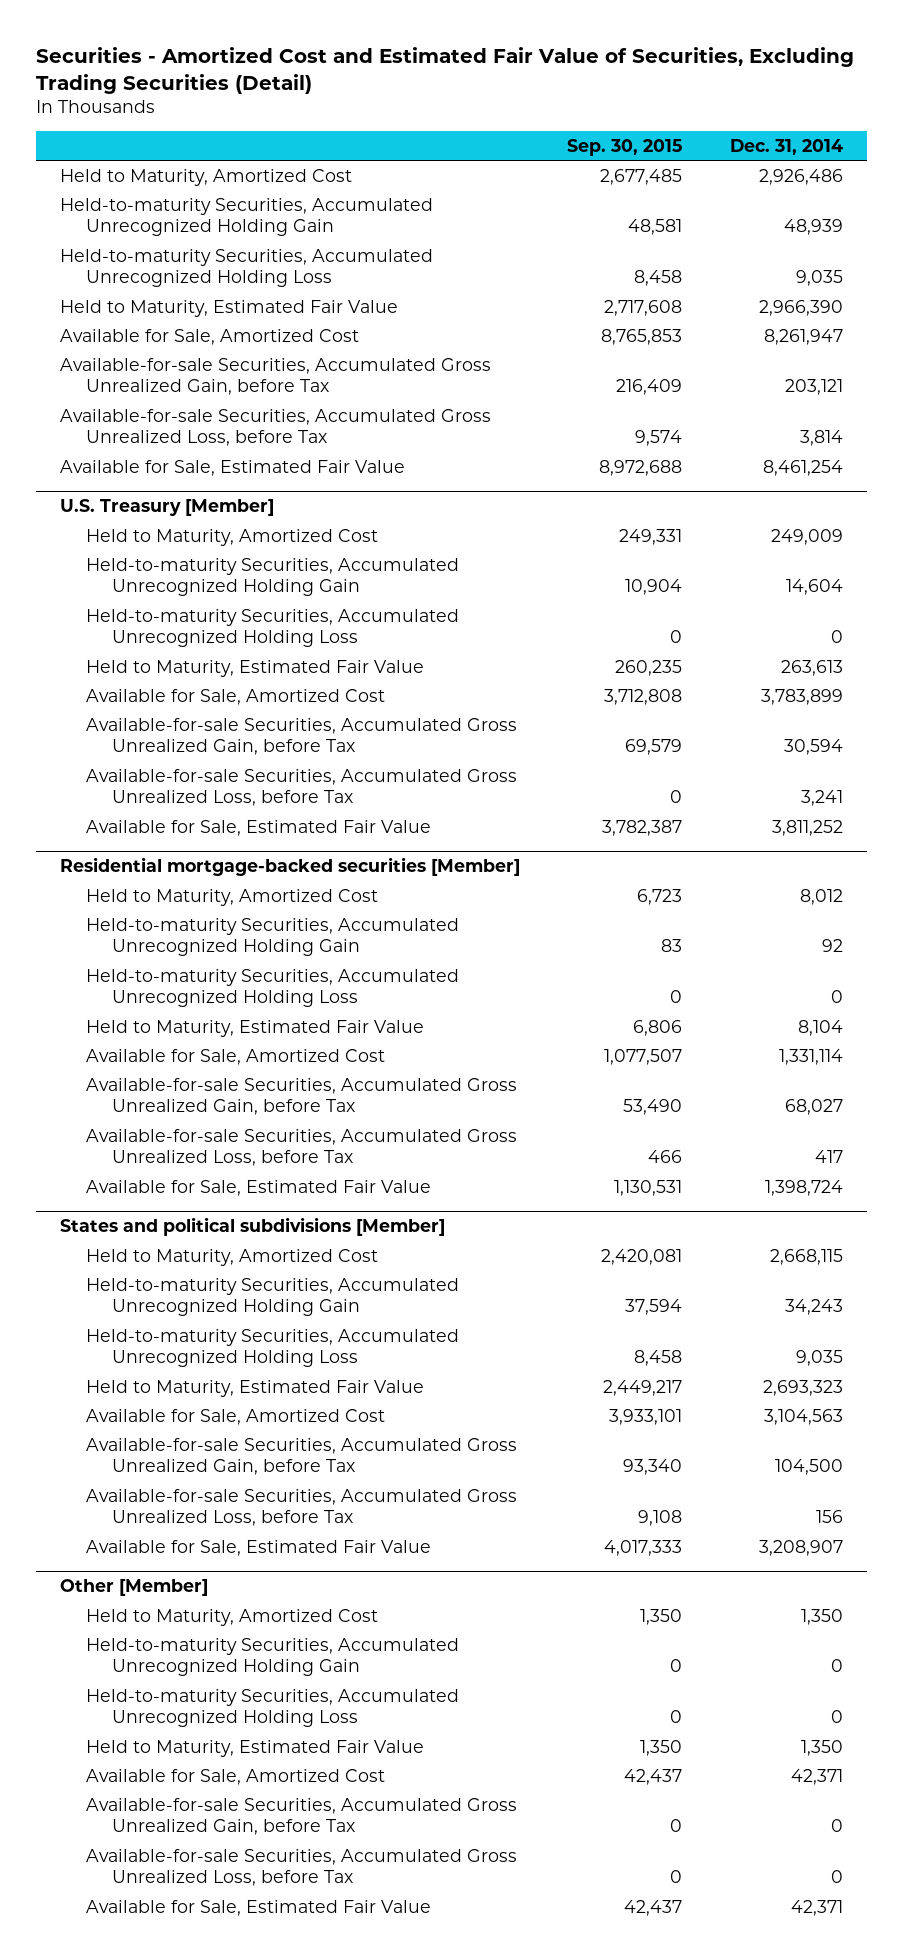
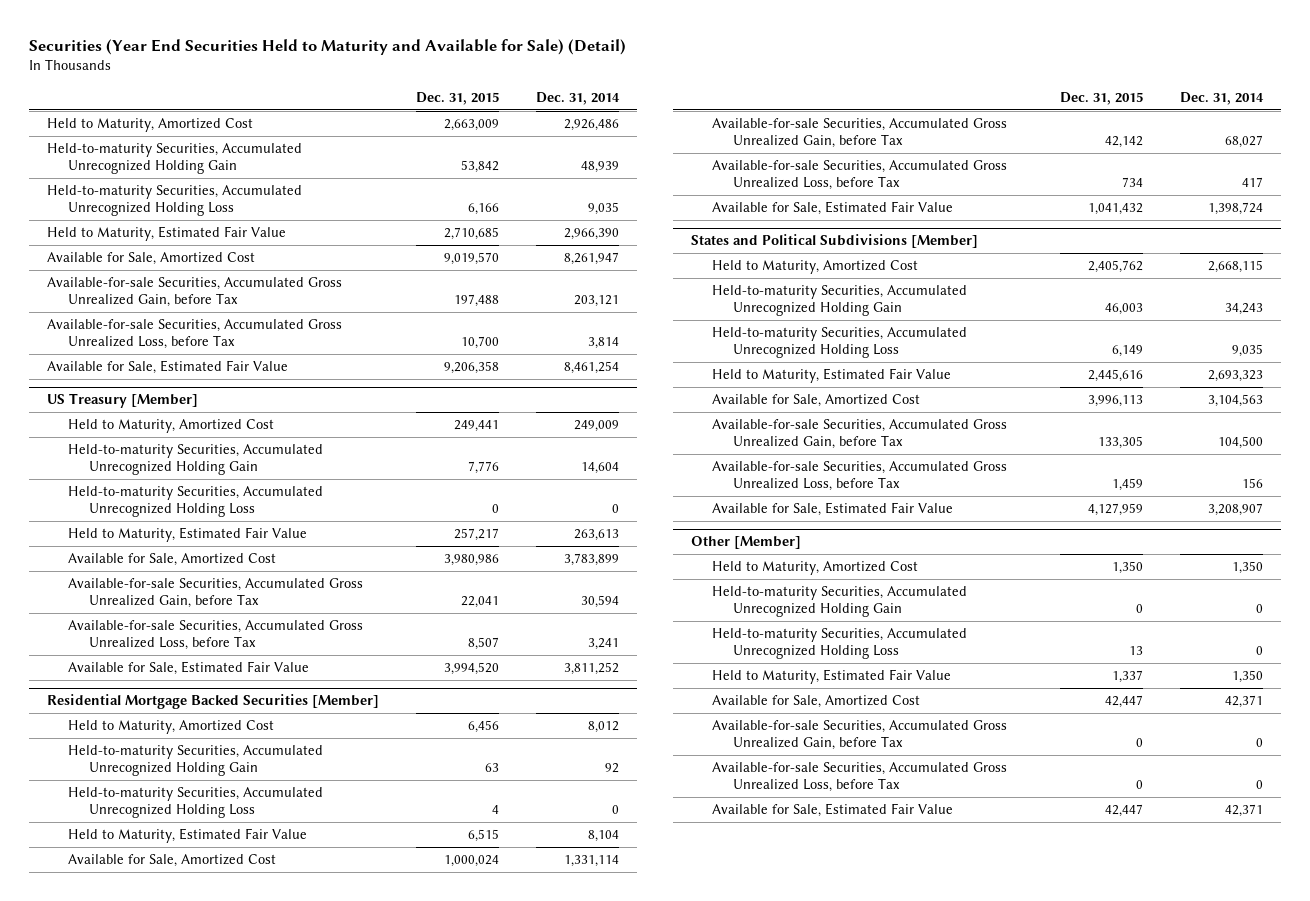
[36,46,855,94] Securities - Amortized Cost and Estimated Fair Value of Securities, Excluding Trading Securities (Detail) -> [28,39,626,56] Securities (Year End Securities Held to Maturity and Available for Sale) (Detail)
[567,138,683,156] Sep. 30, 2015 -> none
none -> [415,91,499,105] Dec. 31, 2015
[59,499,274,517] U.S. Treasury [Member] -> [47,393,199,409] US Treasury [Member]
[59,857,520,877] Residential mortgage-backed securities [Member] -> [47,694,380,710] Residential Mortgage Backed Securities [Member]
[59,1217,445,1237] States and political subdivisions [Member] -> [691,234,979,249] States and Political Subdivisions [Member]

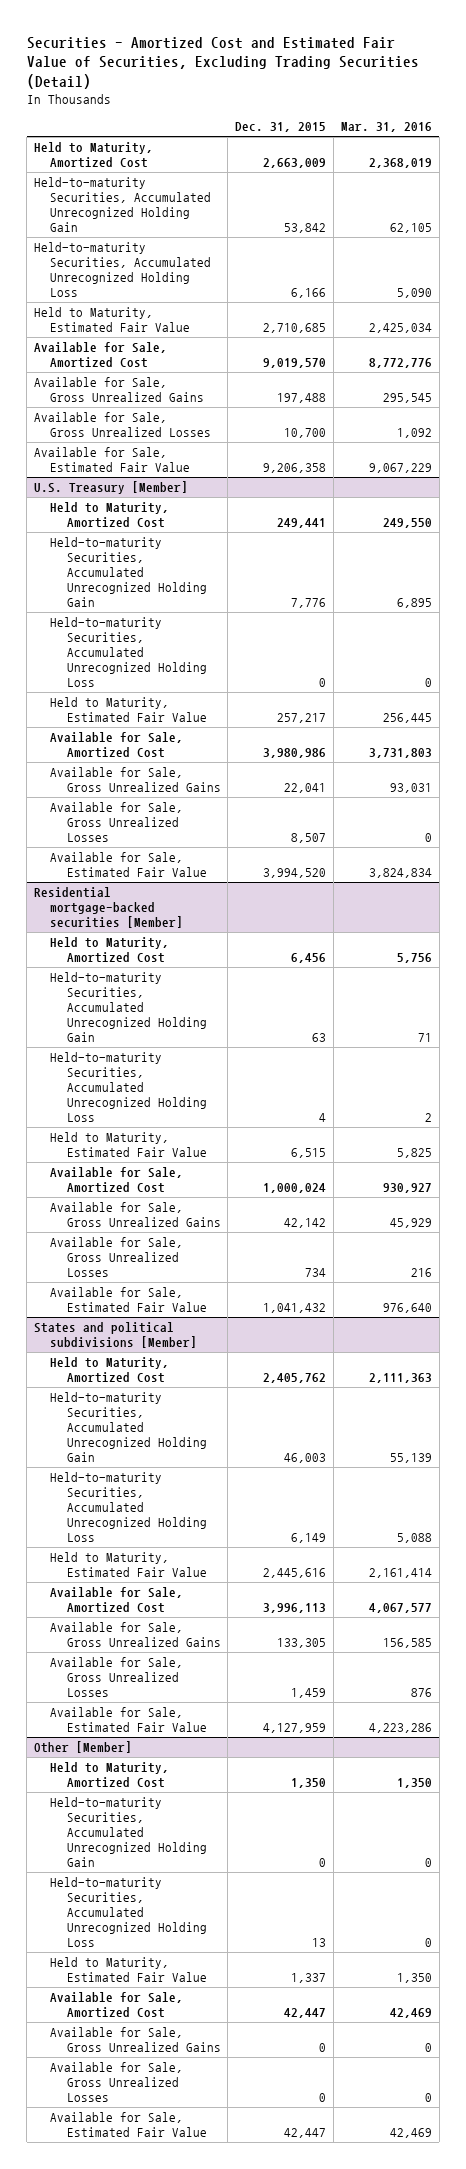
[28,39,626,56] Securities (Year End Securities Held to Maturity and Available for Sale) (Detail) -> [26,36,419,90] Securities - Amortized Cost and Estimated Fair Value of Securities, Excluding Trading Securities (Detail)
[535,91,620,105] Dec. 31, 2014 -> none
none -> [340,122,432,133] Mar. 31, 2016
[47,277,343,307] Available-for-sale Securities, Accumulated Gross Unrealized Gain, before Tax -> [34,377,205,403] Available for Sale, Gross Unrealized Gains
[47,319,343,349] Available-for-sale Securities, Accumulated Gross Unrealized Loss, before Tax -> [34,412,212,438] Available for Sale, Gross Unrealized Losses
[47,393,199,409] US Treasury [Member] -> [34,481,189,495] U.S. Treasury [Member]
[68,578,364,608] Available-for-sale Securities, Accumulated Gross Unrealized Gain, before Tax -> [50,767,221,793] Available for Sale, Gross Unrealized Gains
[68,620,364,650] Available-for-sale Securities, Accumulated Gross Unrealized Loss, before Tax -> [50,802,184,843] Available for Sale, Gross Unrealized Losses
[47,694,380,710] Residential Mortgage Backed Securities [Member] -> [34,887,184,929] Residential mortgage-backed securities [Member]
[712,118,1008,148] Available-for-sale Securities, Accumulated Gross Unrealized Gain, before Tax -> [50,1202,221,1228] Available for Sale, Gross Unrealized Gains
[712,160,1008,190] Available-for-sale Securities, Accumulated Gross Unrealized Loss, before Tax -> [50,1237,184,1278] Available for Sale, Gross Unrealized Losses
[691,234,979,249] States and Political Subdivisions [Member] -> [34,1322,198,1349] States and political subdivisions [Member]
[712,419,1008,449] Available-for-sale Securities, Accumulated Gross Unrealized Gain, before Tax -> [50,1622,221,1648] Available for Sale, Gross Unrealized Gains
[712,461,1008,491] Available-for-sale Securities, Accumulated Gross Unrealized Loss, before Tax -> [50,1657,184,1698] Available for Sale, Gross Unrealized Losses
[712,720,1008,750] Available-for-sale Securities, Accumulated Gross Unrealized Gain, before Tax -> [50,2027,221,2053] Available for Sale, Gross Unrealized Gains
[712,762,1008,792] Available-for-sale Securities, Accumulated Gross Unrealized Loss, before Tax -> [50,2062,184,2103] Available for Sale, Gross Unrealized Losses

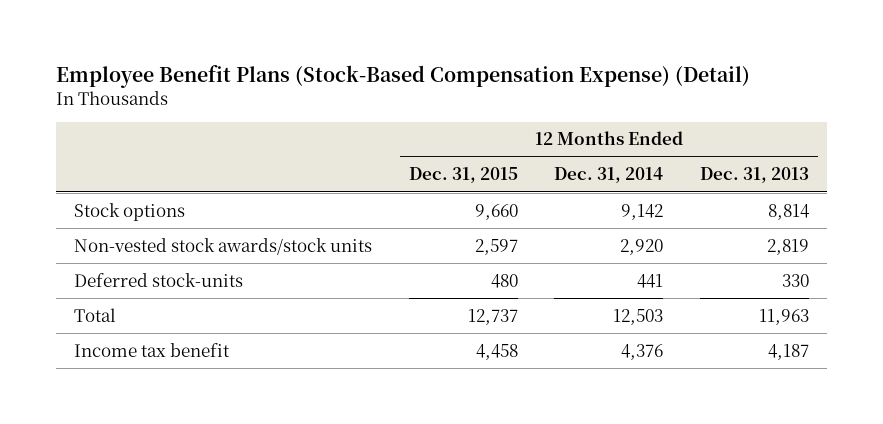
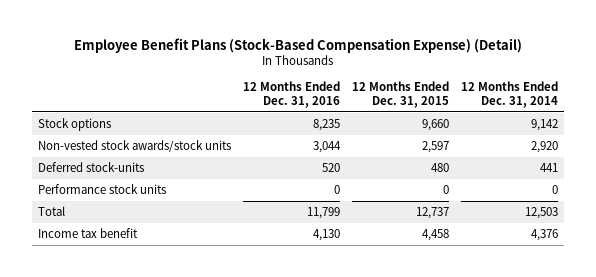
[699,167,809,184] Dec. 31, 2013 -> none
none -> [243,81,341,108] 12 Months Ended Dec. 31, 2016
none -> [38,184,167,195] Performance stock units

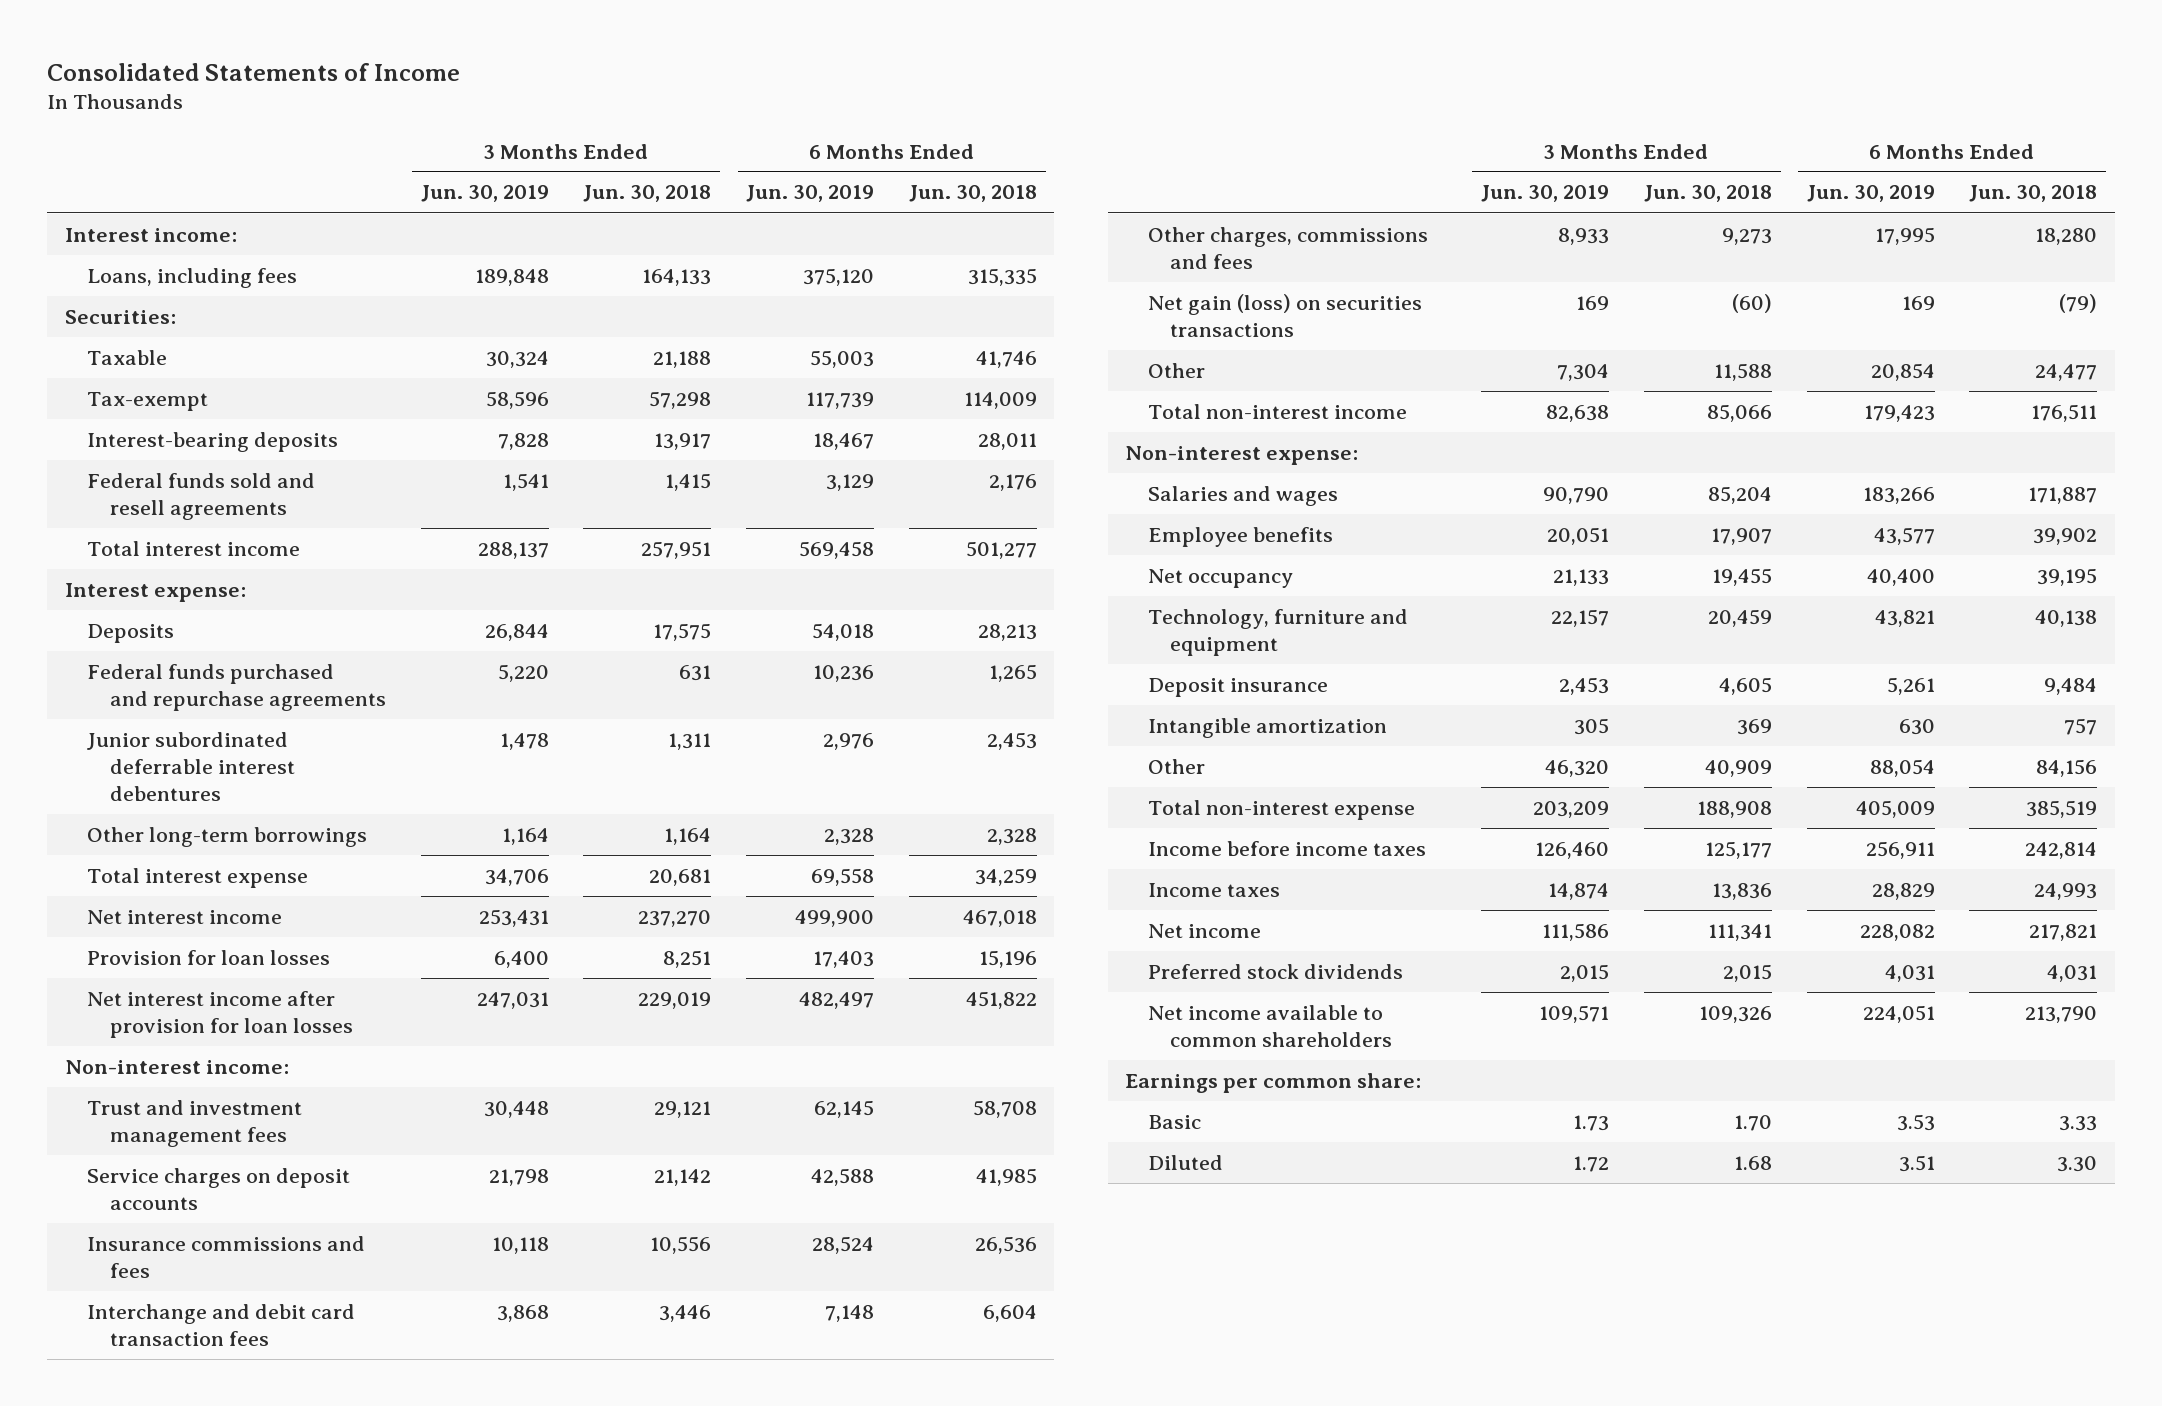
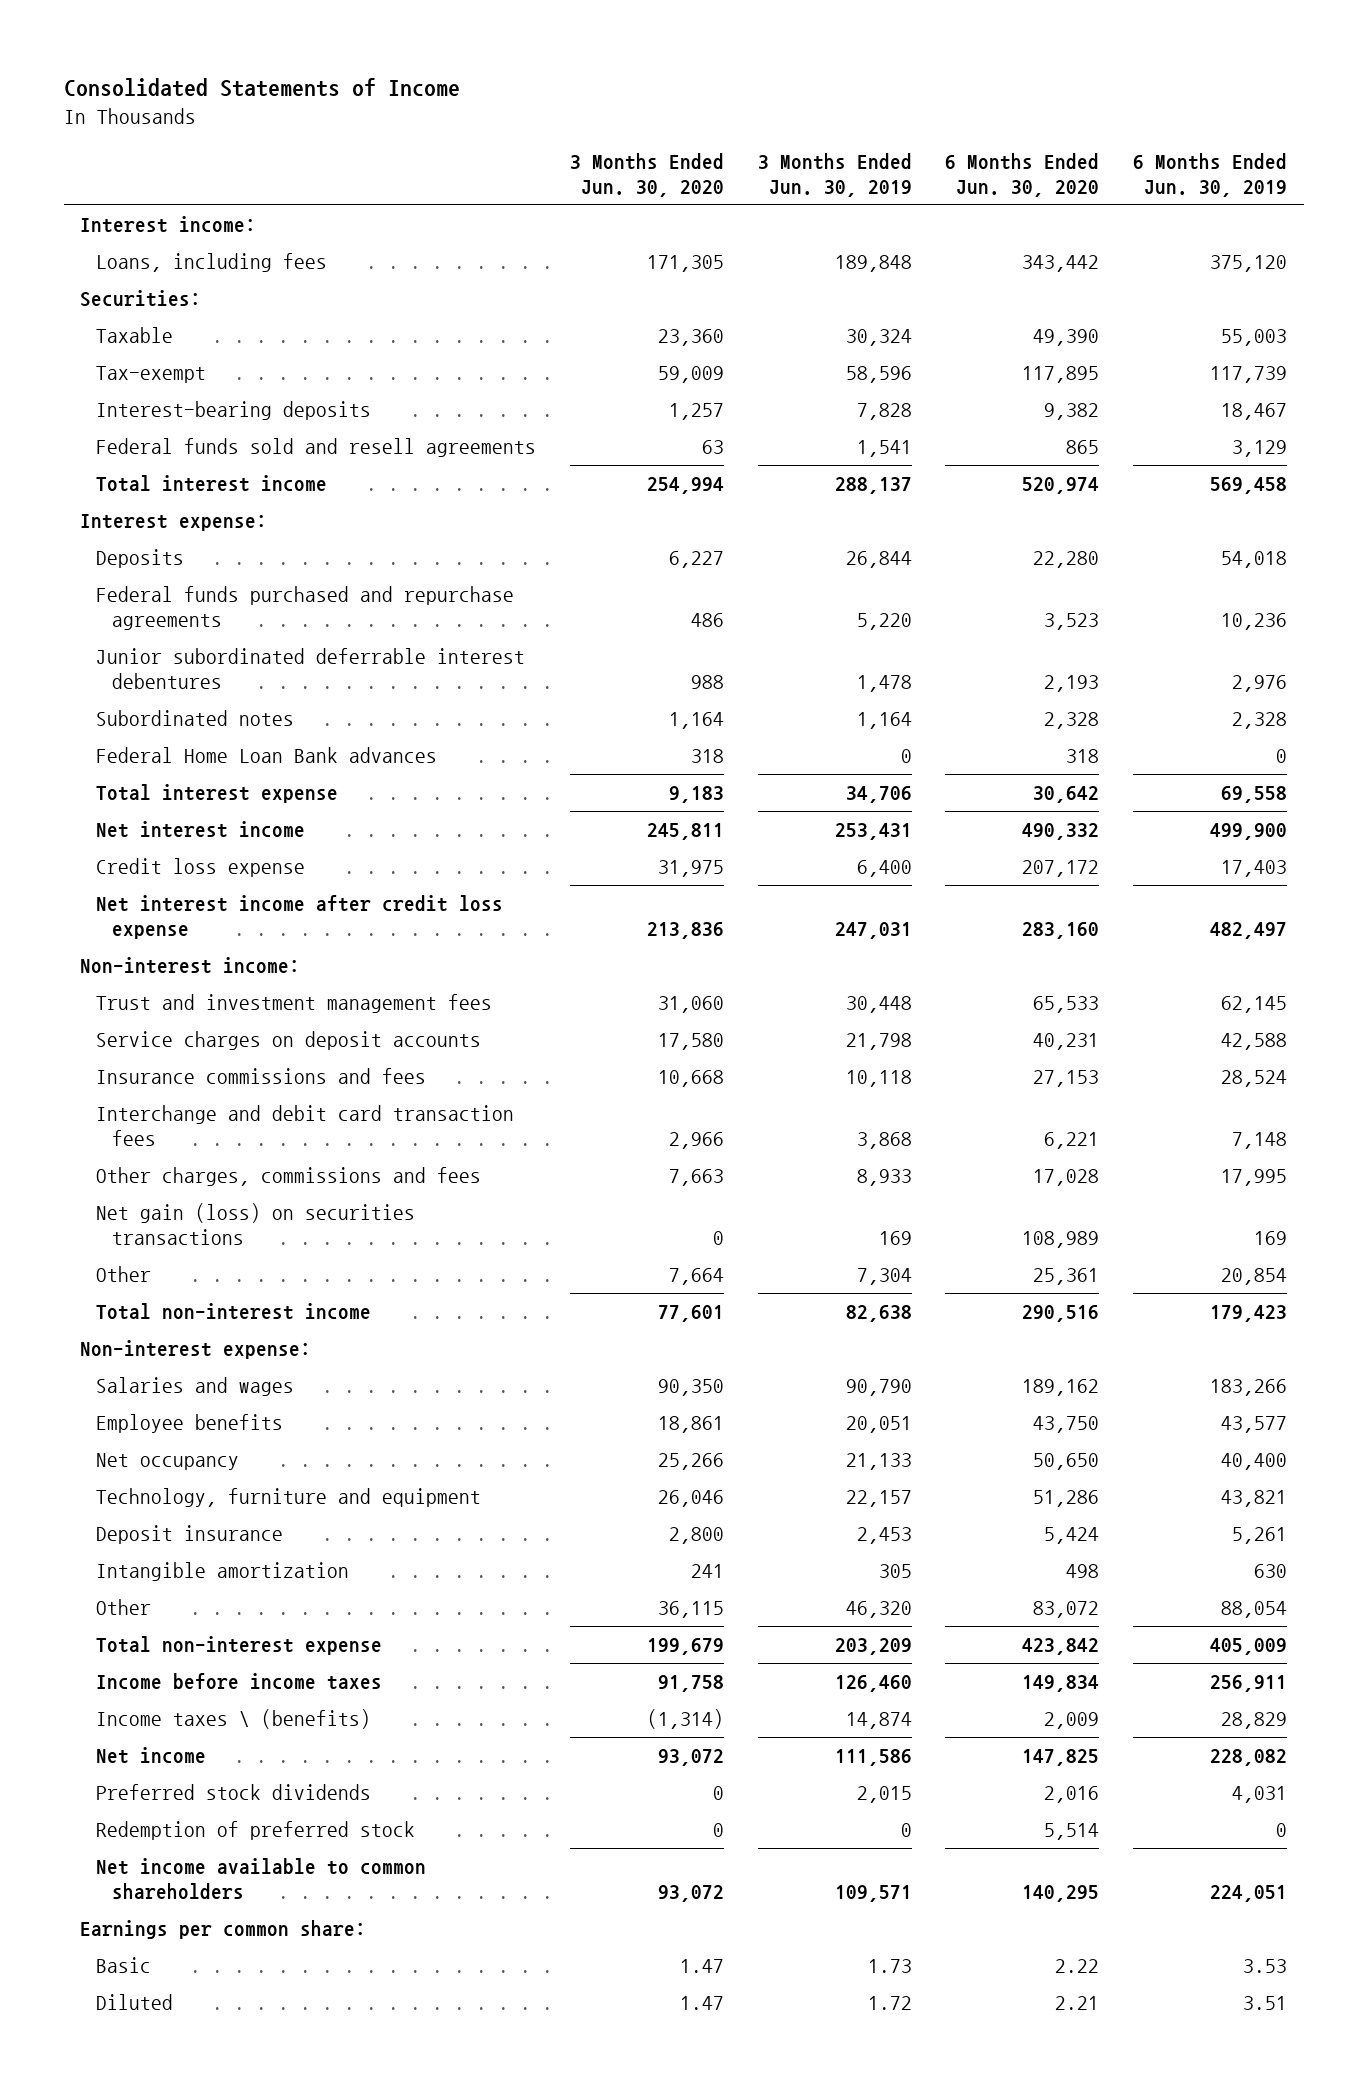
[583,185,712,203] Jun. 30, 2018 -> none
[908,185,1037,203] Jun. 30, 2018 -> none
none -> [569,152,724,197] 3 Months Ended Jun. 30, 2020
none -> [945,152,1100,197] 6 Months Ended Jun. 30, 2020
[87,826,368,847] Other long-term borrowings -> [96,709,295,726] Subordinated notes
none -> [96,746,438,763] Federal Home Loan Bank advances
[87,949,331,965] Provision for loan losses -> [96,857,306,877] Credit loss expense
[87,990,353,1039] Net interest income after provision for loan losses -> [96,894,504,939] Net interest income after credit loss expense
[1147,882,1280,897] Income taxes -> [96,1708,372,1729] Income taxes \ (benefits)
none -> [96,1820,416,1840] Redemption of preferred stock

